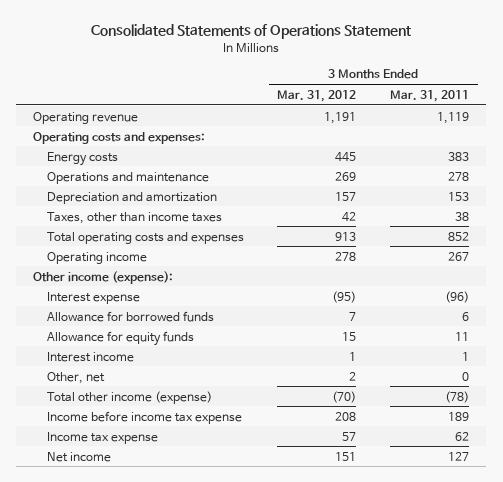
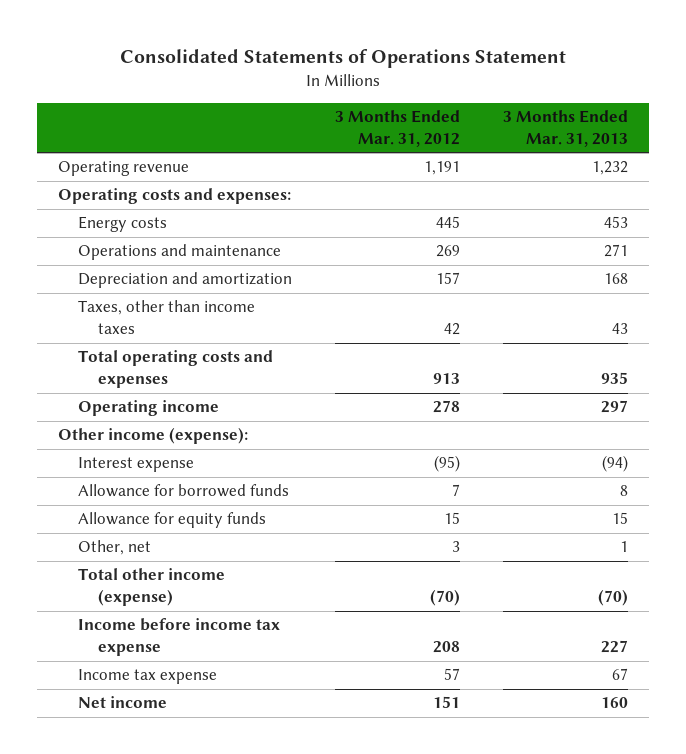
[390,89,470,102] Mar. 31, 2011 -> none
none -> [502,110,628,148] 3 Months Ended Mar. 31, 2013
[46,351,134,362] Interest income -> none
[349,371,357,381] 2 -> [451,541,460,553] 3

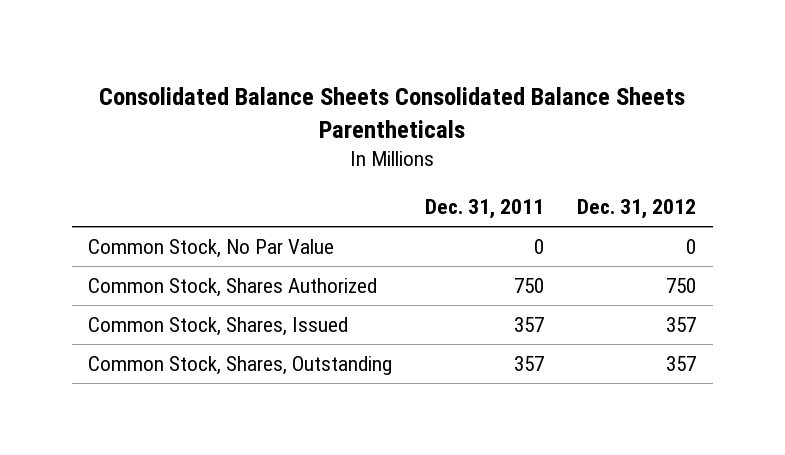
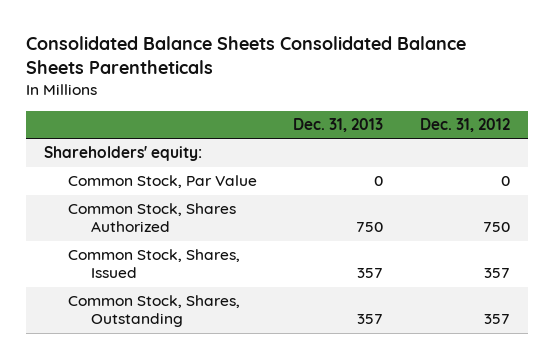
[425,199,545,220] Dec. 31, 2011 -> none
none -> [293,118,384,133] Dec. 31, 2013
none -> [44,146,203,162] Shareholders' equity:
[88,239,335,259] Common Stock, No Par Value -> [67,175,257,189] Common Stock, Par Value

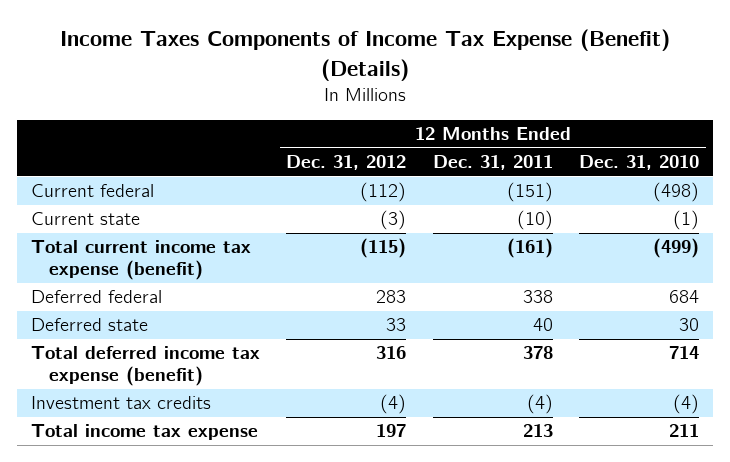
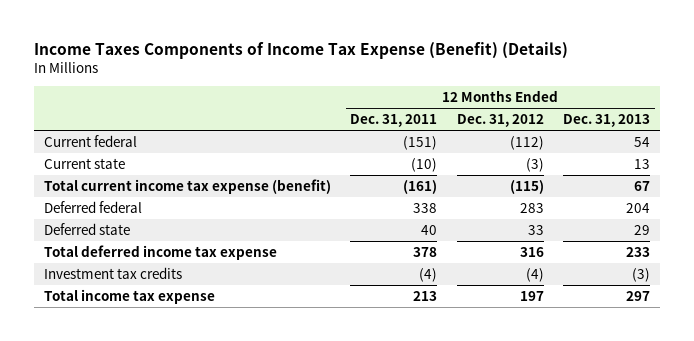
[579,155,700,171] Dec. 31, 2010 -> none
none -> [563,114,651,128] Dec. 31, 2013
[30,346,260,387] Total deferred income tax expense (benefit) -> [44,244,278,260] Total deferred income tax expense

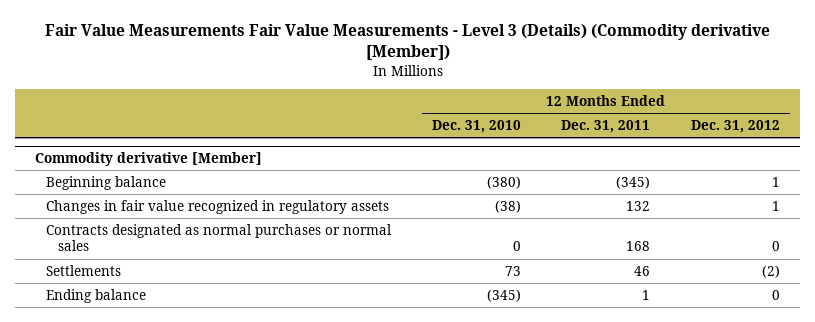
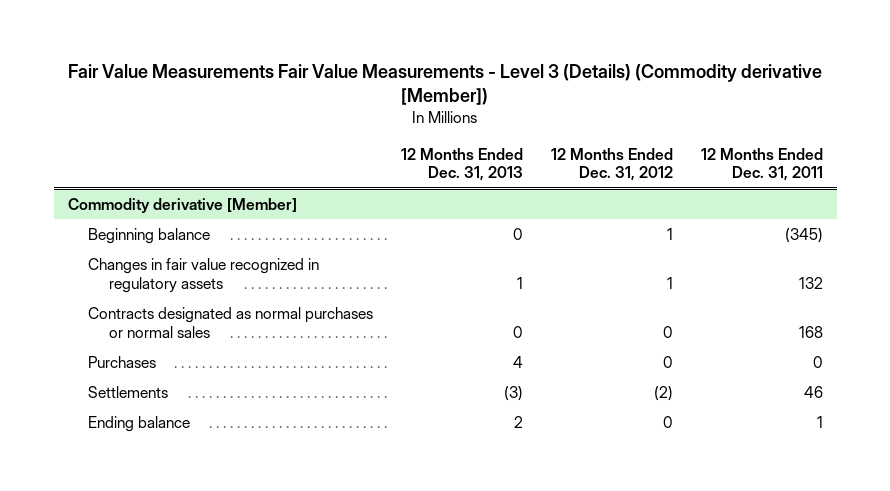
[431,120,521,134] Dec. 31, 2010 -> none
none -> [401,147,524,182] 12 Months Ended Dec. 31, 2013
none -> [88,355,157,368] Purchases

